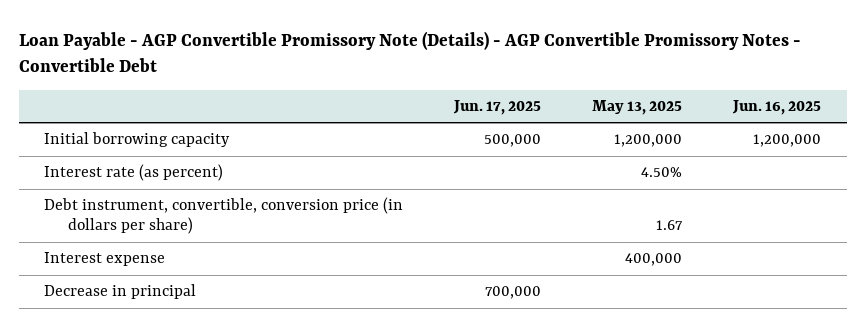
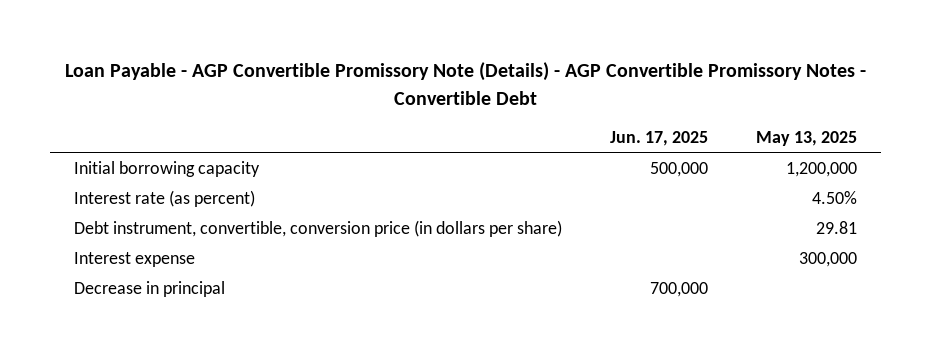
[732,99,822,115] Jun. 16, 2025 -> none
[656,220,684,231] 1.67 -> [816,220,858,234] 29.81
[625,253,683,267] 400,000 -> [799,251,858,267] 300,000

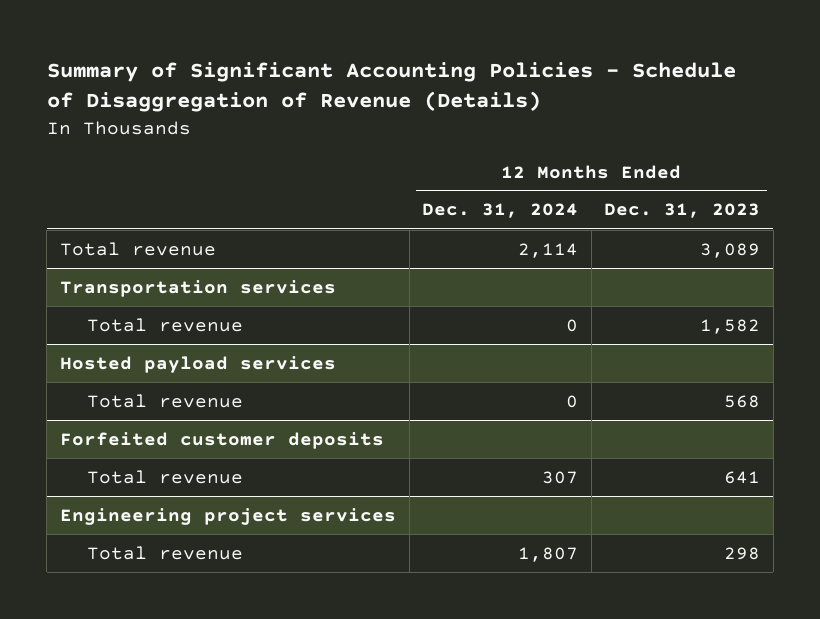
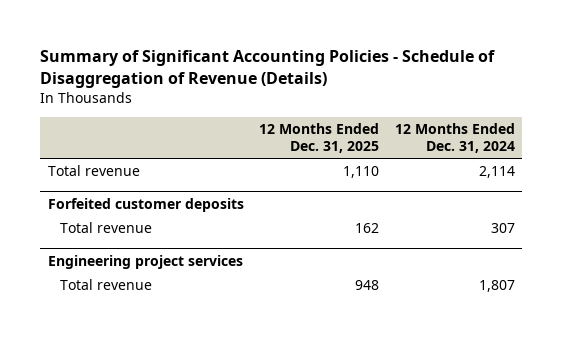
[604,203,761,219] Dec. 31, 2023 -> none
none -> [259,123,380,153] 12 Months Ended Dec. 31, 2025
[59,279,336,297] Transportation services -> none
[86,317,243,332] Total revenue -> none
[59,355,336,373] Hosted payload services -> none
[86,393,243,408] Total revenue -> none

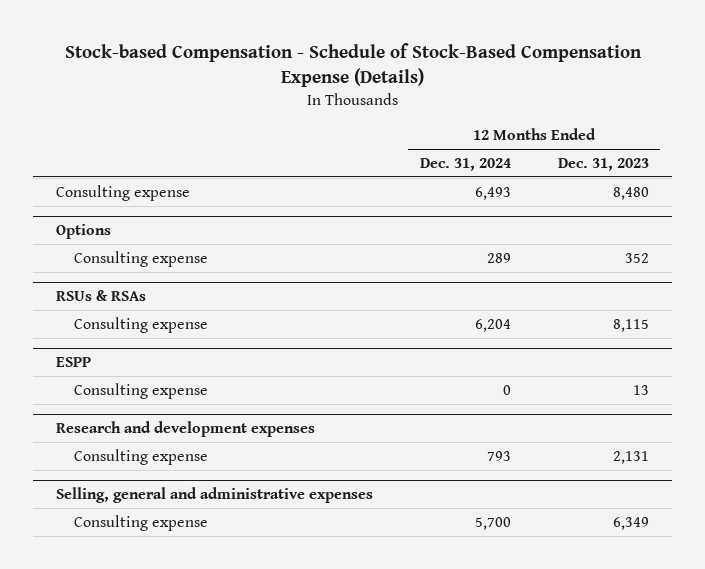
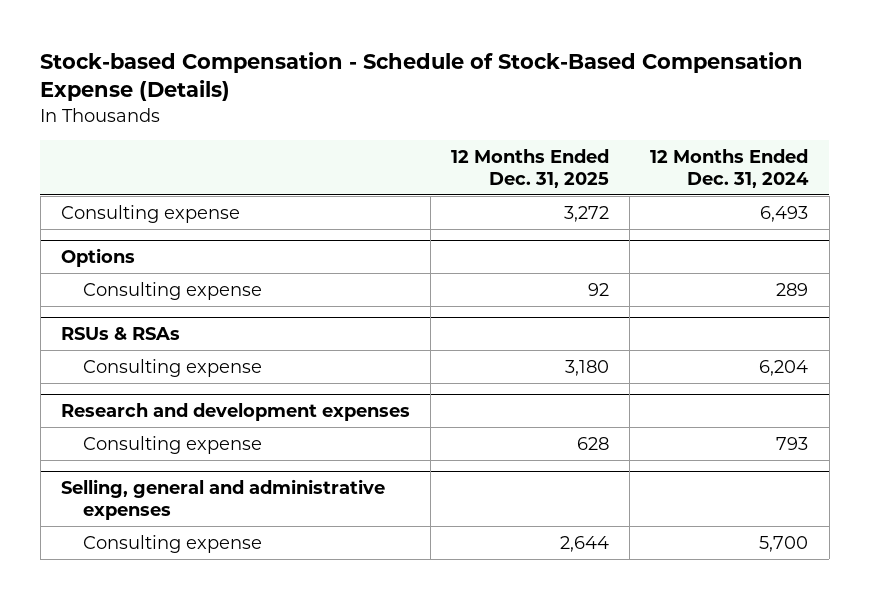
[557,157,649,171] Dec. 31, 2023 -> none
none -> [451,148,610,188] 12 Months Ended Dec. 31, 2025
[56,356,92,367] ESPP -> none
[74,382,209,399] Consulting expense -> none

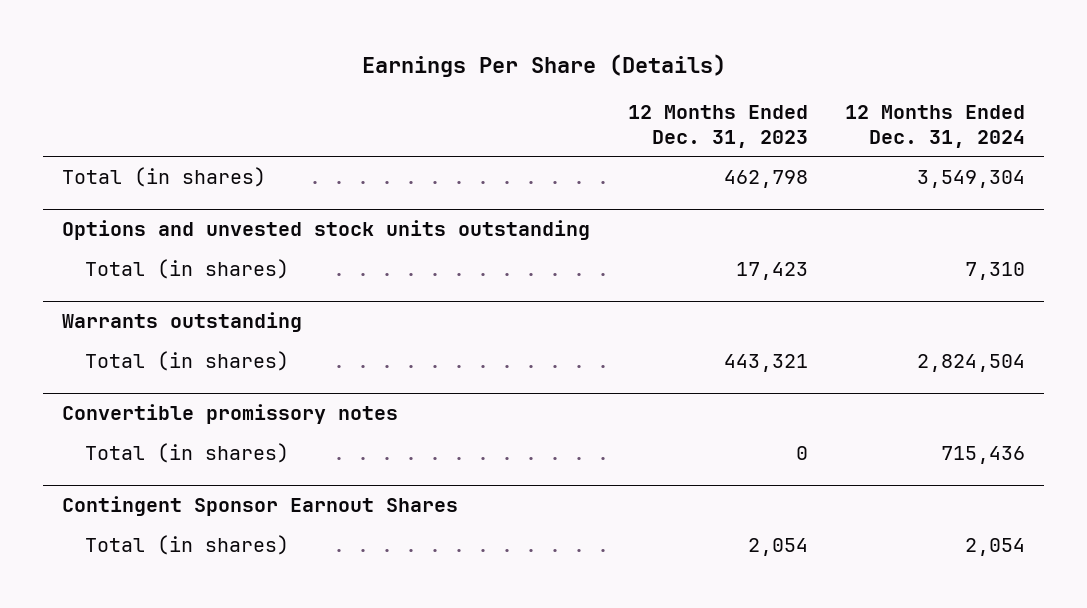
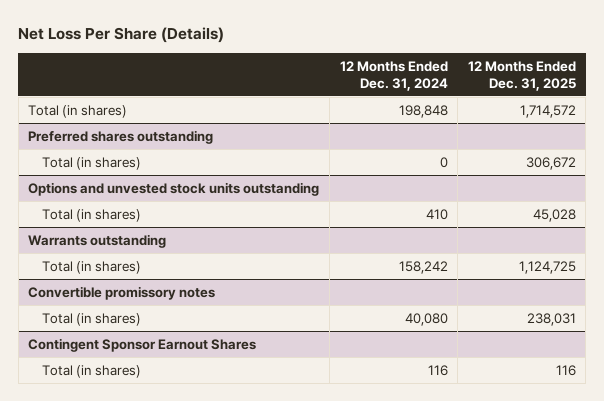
[361,54,726,78] Earnings Per Share (Details) -> [18,27,225,44] Net Loss Per Share (Details)
[627,105,808,148] 12 Months Ended Dec. 31, 2023 -> none
none -> [467,60,576,91] 12 Months Ended Dec. 31, 2025
[917,169,1026,188] 3,549,304 -> [398,104,448,118] 198,848
none -> [28,129,214,144] Preferred shares outstanding
none -> [41,156,141,170] Total (in shares)
[965,261,1026,280] 7,310 -> [425,208,448,220] 410
[917,353,1026,372] 2,824,504 -> [398,260,448,274] 158,242
[941,445,1026,464] 715,436 -> [404,312,448,326] 40,080
[965,537,1026,556] 2,054 -> [427,364,448,376] 116

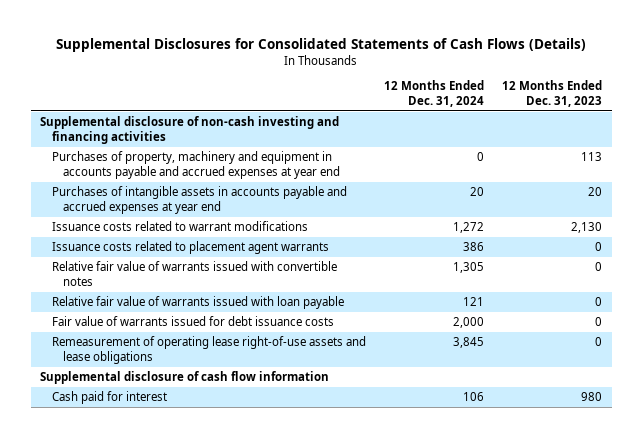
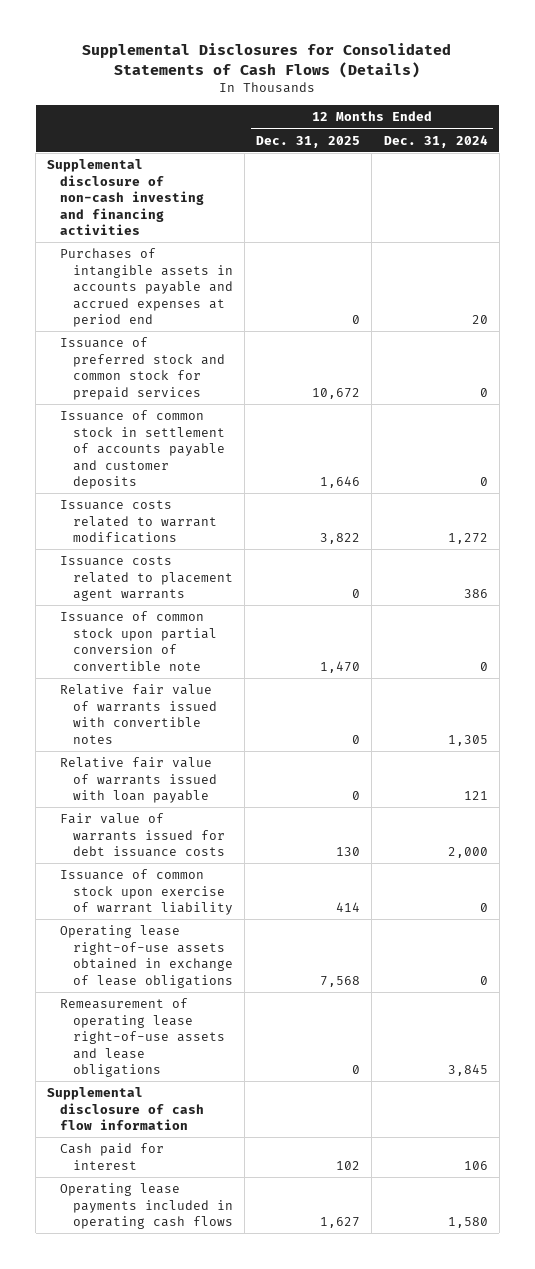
[502,80,603,108] 12 Months Ended Dec. 31, 2023 -> none
none -> [256,135,361,148] Dec. 31, 2025
[51,151,341,179] Purchases of property, machinery and equipment in accounts payable and accrued expenses at year end -> none
[51,186,347,214] Purchases of intangible assets in accounts payable and accrued expenses at year end -> [60,248,234,327] Purchases of intangible assets in accounts payable and accrued expenses at period end
none -> [60,337,226,400] Issuance of preferred stock and common stock for prepaid services
none -> [60,410,226,489] Issuance of common stock in settlement of accounts payable and customer deposits
none -> [60,611,218,671] Issuance of common stock upon partial conversion of convertible note
none -> [60,869,234,916] Issuance of common stock upon exercise of warrant liability
none -> [60,925,234,988] Operating lease right-of-use assets obtained in exchange of lease obligations
none -> [60,1183,234,1230] Operating lease payments included in operating cash flows

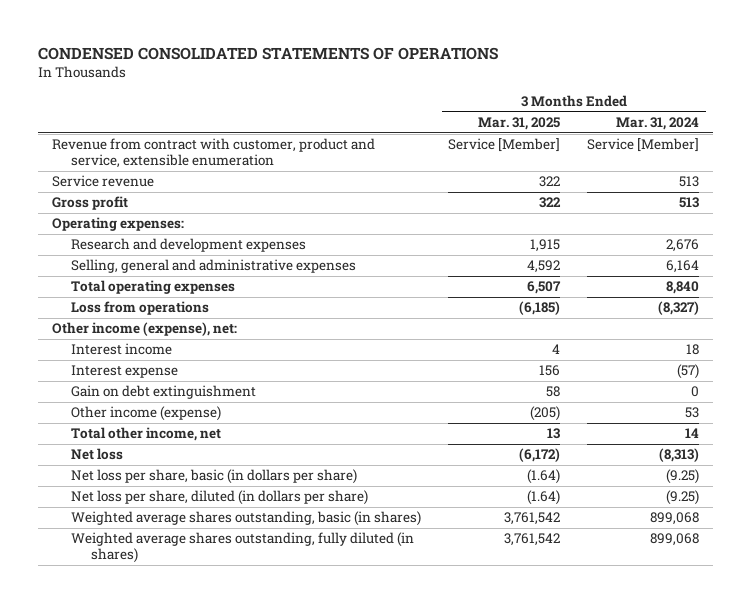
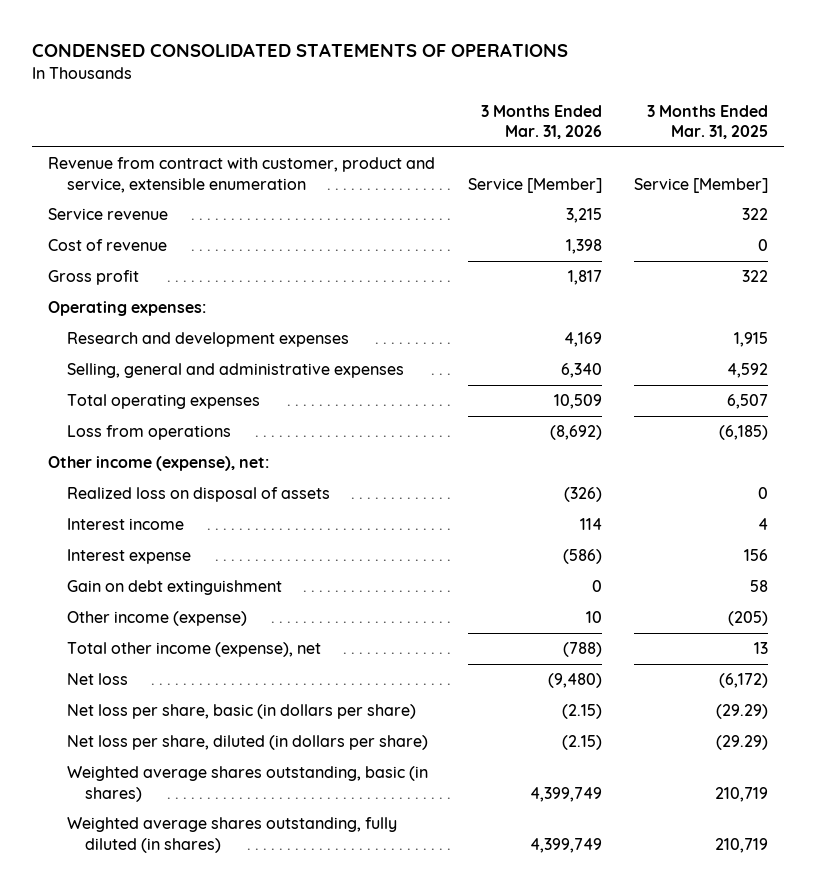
[616,116,700,130] Mar. 31, 2024 -> none
none -> [480,104,602,140] 3 Months Ended Mar. 31, 2026
none -> [48,239,168,252] Cost of revenue
none -> [66,487,330,503] Realized loss on disposal of assets
[71,427,222,442] Total other income, net -> [66,642,321,658] Total other income (expense), net
[527,469,561,485] (1.64) -> [716,704,769,720] (29.29)
[527,490,561,506] (1.64) -> [716,735,769,751] (29.29)
[504,512,561,526] 3,761,542 -> [715,786,769,802] 210,719
[504,533,561,547] 3,761,542 -> [715,837,769,853] 210,719

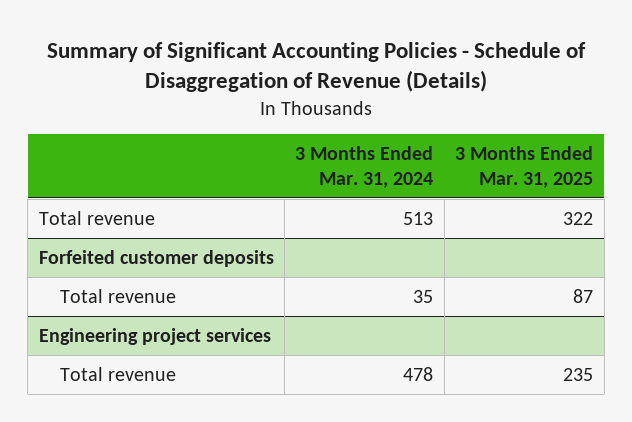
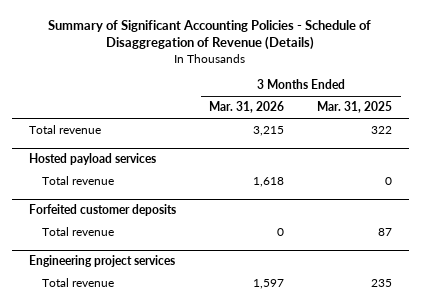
[295,146,434,188] 3 Months Ended Mar. 31, 2024 -> none
none -> [208,101,284,114] Mar. 31, 2026
none -> [28,153,156,166] Hosted payload services
none -> [42,176,115,186] Total revenue

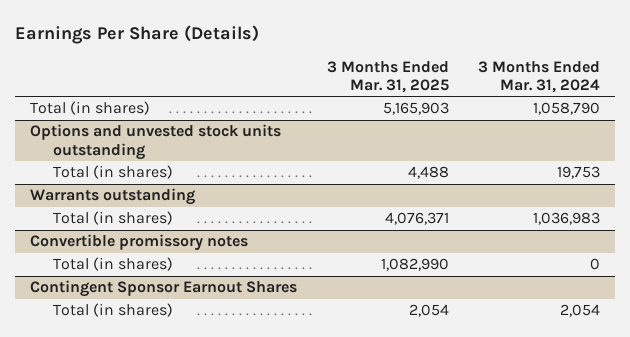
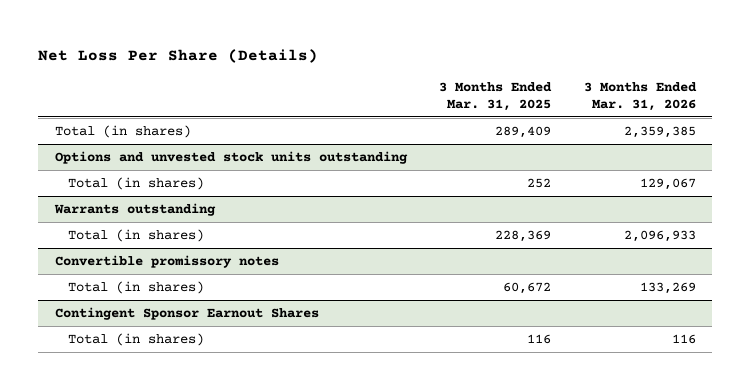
[14,25,259,45] Earnings Per Share (Details) -> [38,49,319,64] Net Loss Per Share (Details)
[478,60,601,93] 3 Months Ended Mar. 31, 2024 -> none
none -> [584,81,698,111] 3 Months Ended Mar. 31, 2026
[382,102,449,116] 5,165,903 -> [495,125,552,138] 289,409
[407,166,449,180] 4,488 -> [527,177,552,188] 252
[384,212,449,226] 4,076,371 -> [495,229,552,242] 228,369
[380,258,449,272] 1,082,990 -> [503,281,552,294] 60,672
[408,304,449,318] 2,054 -> [527,333,552,344] 116

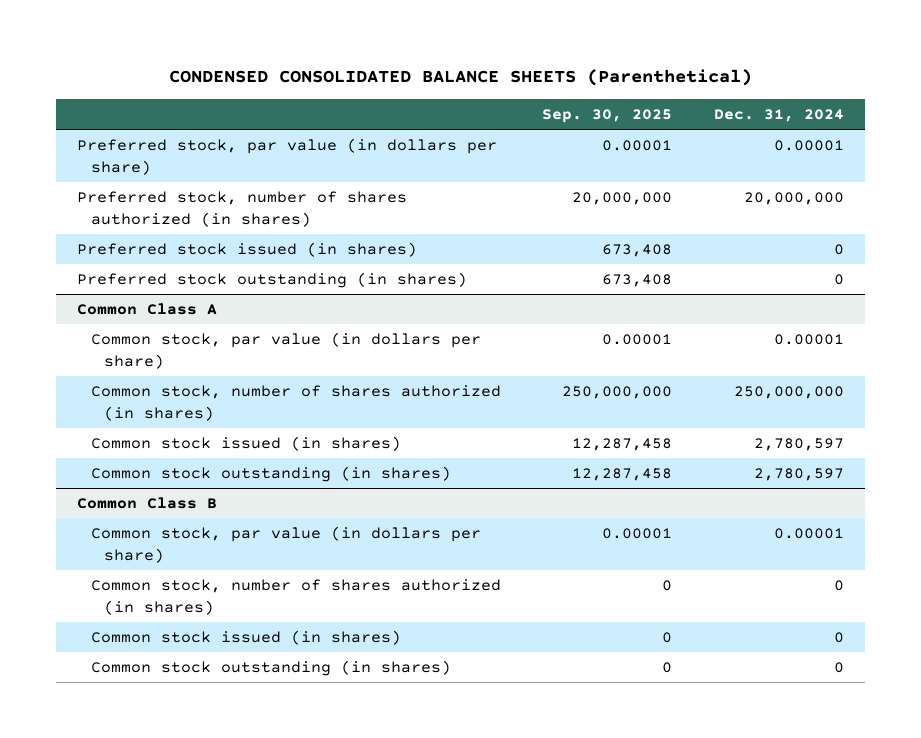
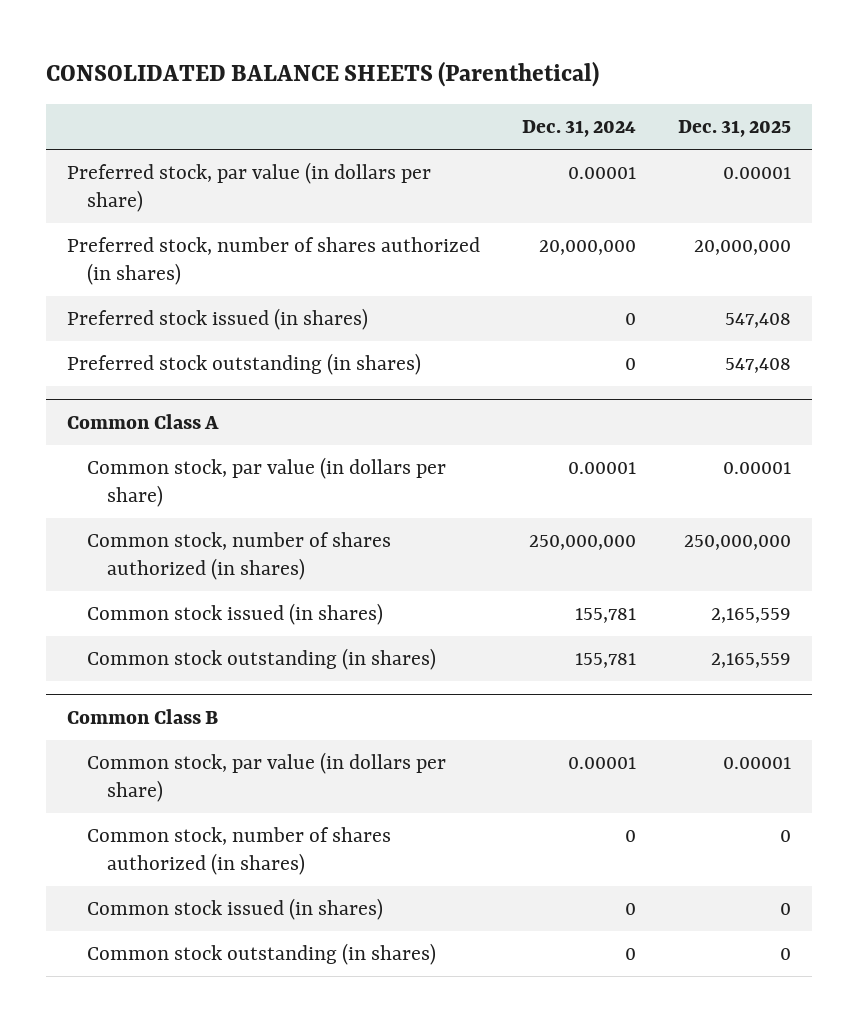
[168,69,752,87] CONDENSED CONSOLIDATED BALANCE SHEETS (Parenthetical) -> [45,60,599,87] CONSOLIDATED BALANCE SHEETS (Parenthetical)
[542,109,673,124] Sep. 30, 2025 -> none
none -> [678,120,792,138] Dec. 31, 2025
[754,438,845,452] 2,780,597 -> [574,608,636,624] 155,781
[754,468,845,482] 2,780,597 -> [574,653,636,669] 155,781

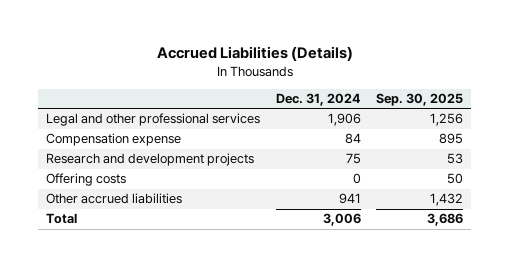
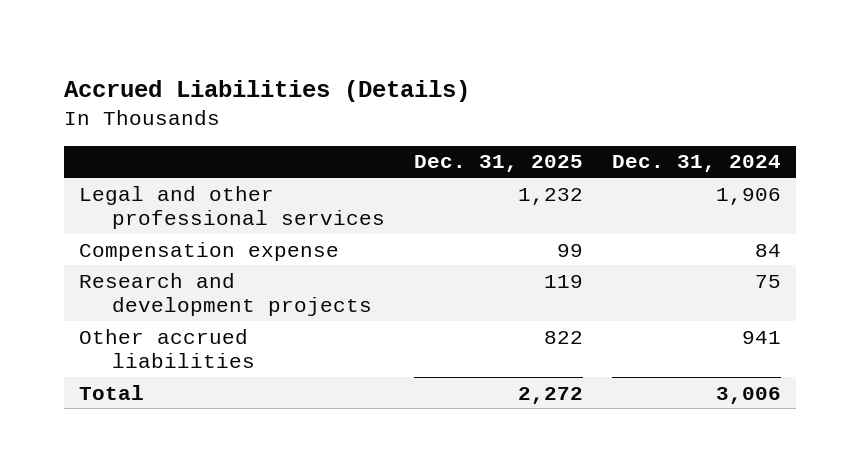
[376,93,464,107] Sep. 30, 2025 -> none
none -> [413,155,583,173] Dec. 31, 2025
[45,173,126,187] Offering costs -> none

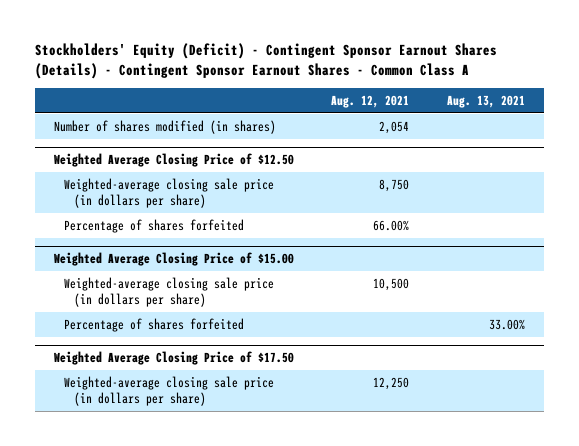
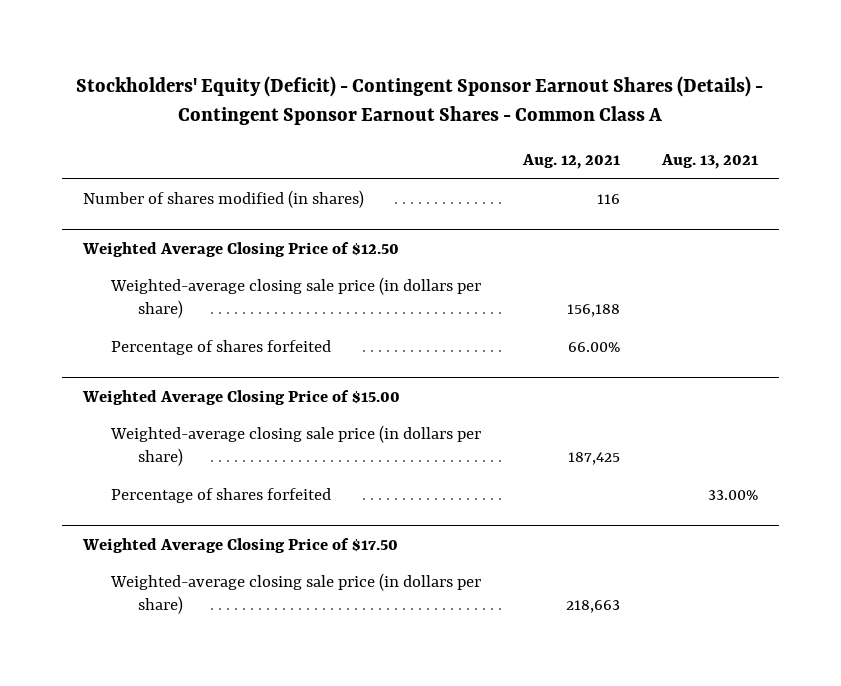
[379,120,410,134] 2,054 -> [596,194,620,205] 116
[379,178,410,192] 8,750 -> [566,304,620,318] 156,188
[373,277,410,291] 10,500 -> [567,452,620,466] 187,425
[373,376,410,390] 12,250 -> [565,600,620,614] 218,663

